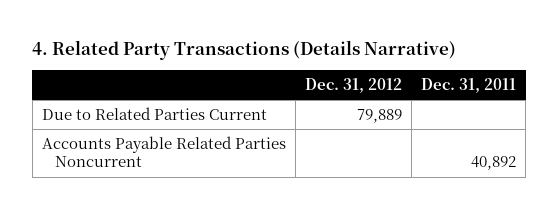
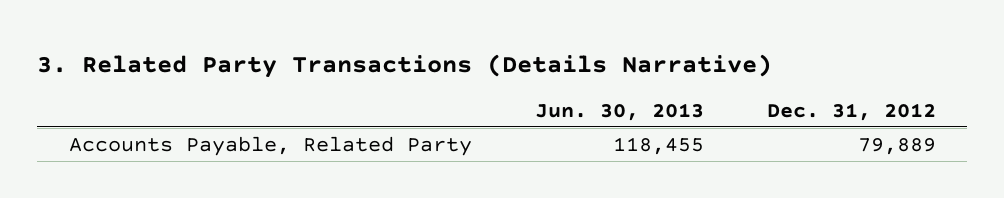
[32,40,457,61] 4. Related Party Transactions (Details Narrative) -> [37,53,773,78] 3. Related Party Transactions (Details Narrative)
[421,78,517,94] Dec. 31, 2011 -> none
none -> [534,102,704,121] Jun. 30, 2013
[41,136,286,168] Accounts Payable Related Parties Noncurrent -> none
[41,107,267,121] Due to Related Parties Current -> [68,136,472,157] Accounts Payable, Related Party

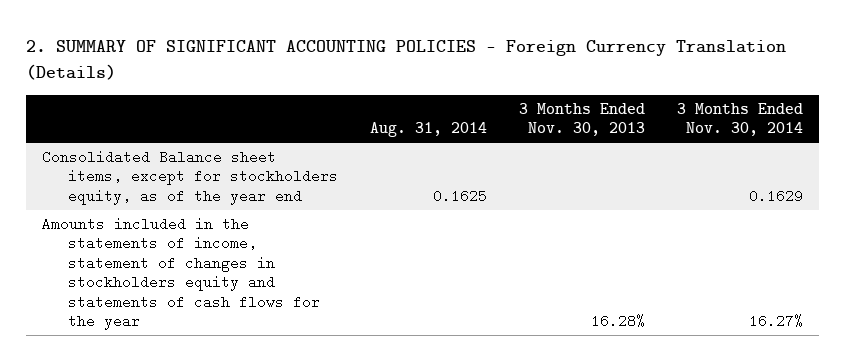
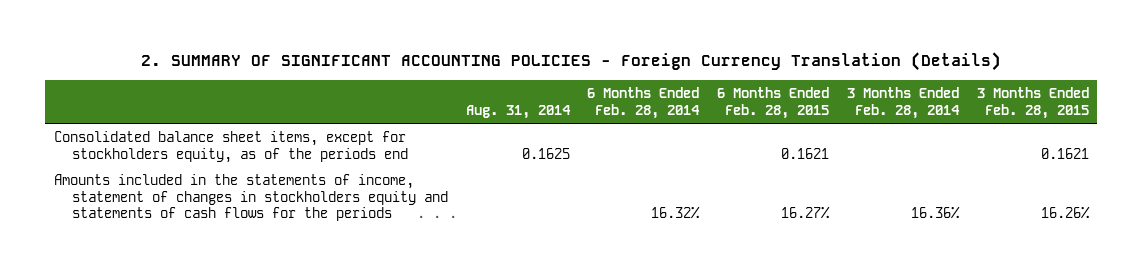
[518,102,645,137] 3 Months Ended Nov. 30, 2013 -> none
[676,102,803,137] 3 Months Ended Nov. 30, 2014 -> none
none -> [587,86,701,119] 6 Months Ended Feb. 28, 2014
none -> [717,86,830,119] 6 Months Ended Feb. 28, 2015
none -> [846,86,960,119] 3 Months Ended Feb. 28, 2014
none -> [976,86,1089,119] 3 Months Ended Feb. 28, 2015
[42,150,339,205] Consolidated Balance sheet items, except for stockholders equity, as of the year end -> [53,131,409,163] Consolidated balance sheet items, except for stockholders equity, as of the periods end
[42,217,321,331] Amounts included in the statements of income, statement of changes in stockholders equity and statements of cash flows for the year -> [53,174,449,222] Amounts included in the statements of income, statement of changes in stockholders equity and statements of cash flows for the periods

